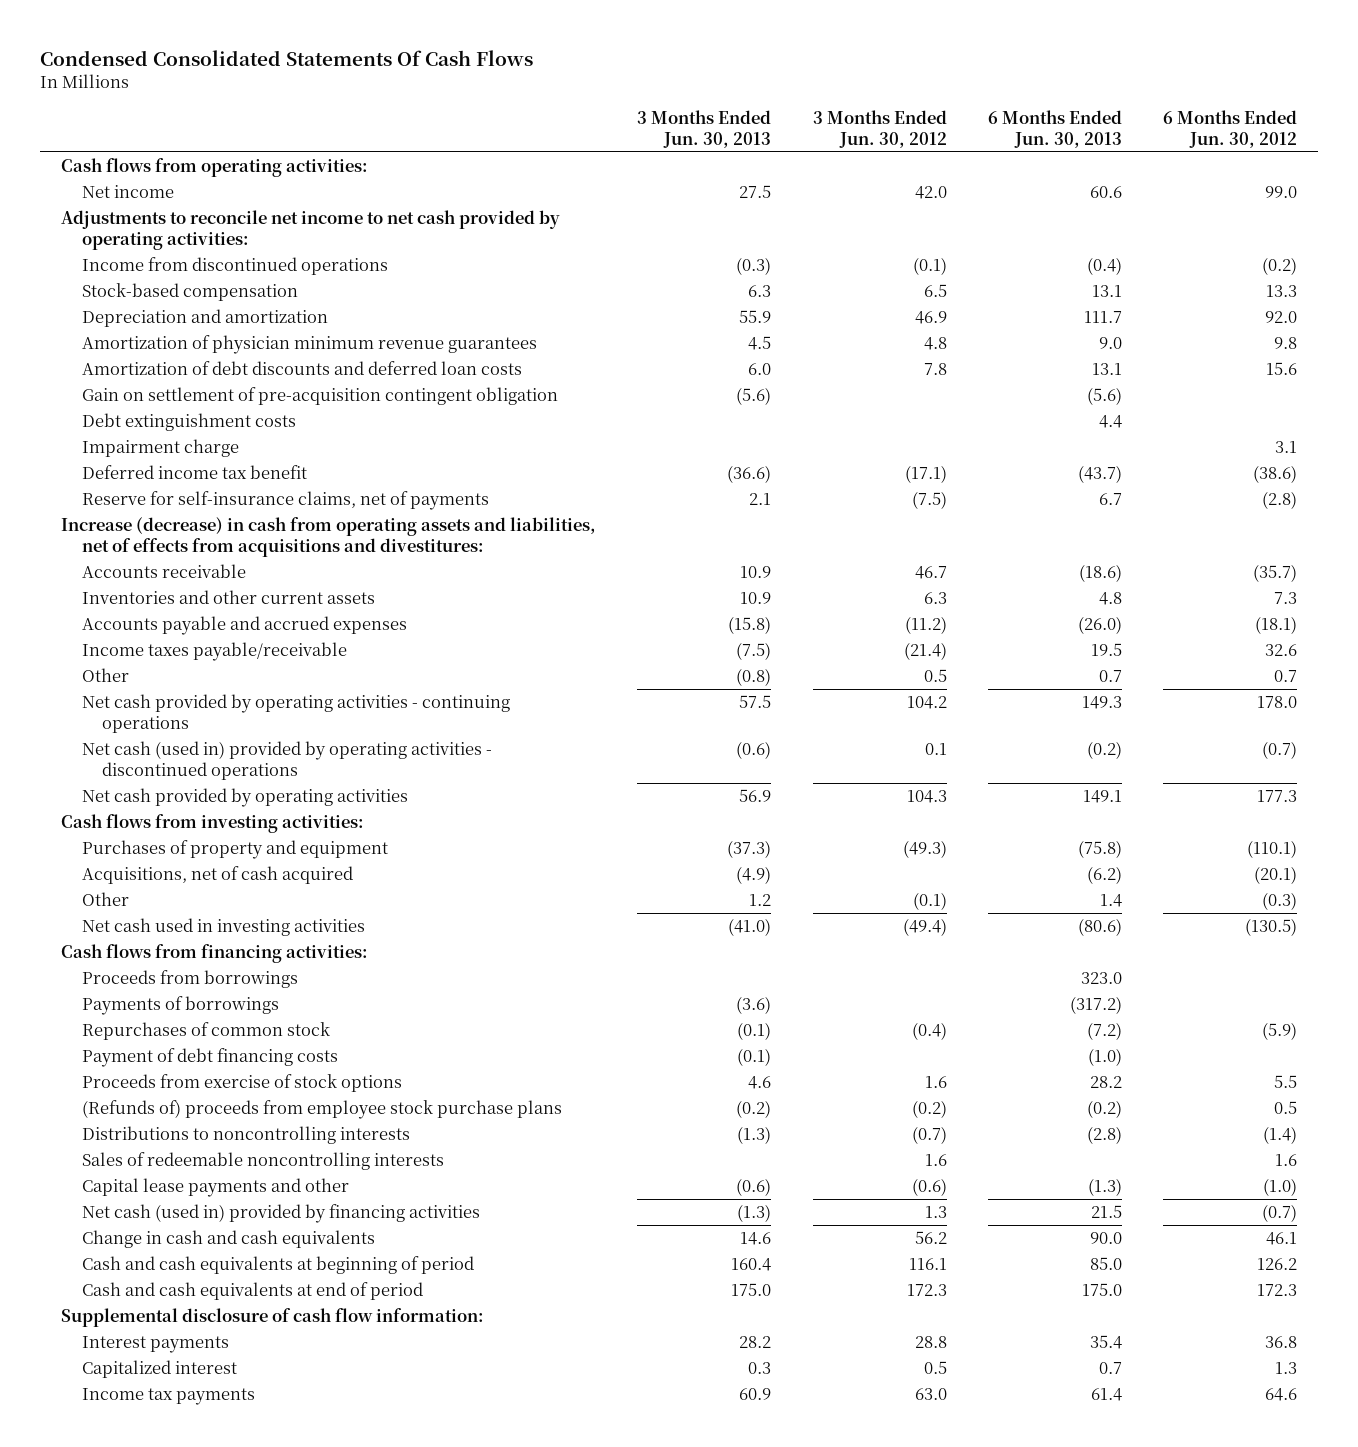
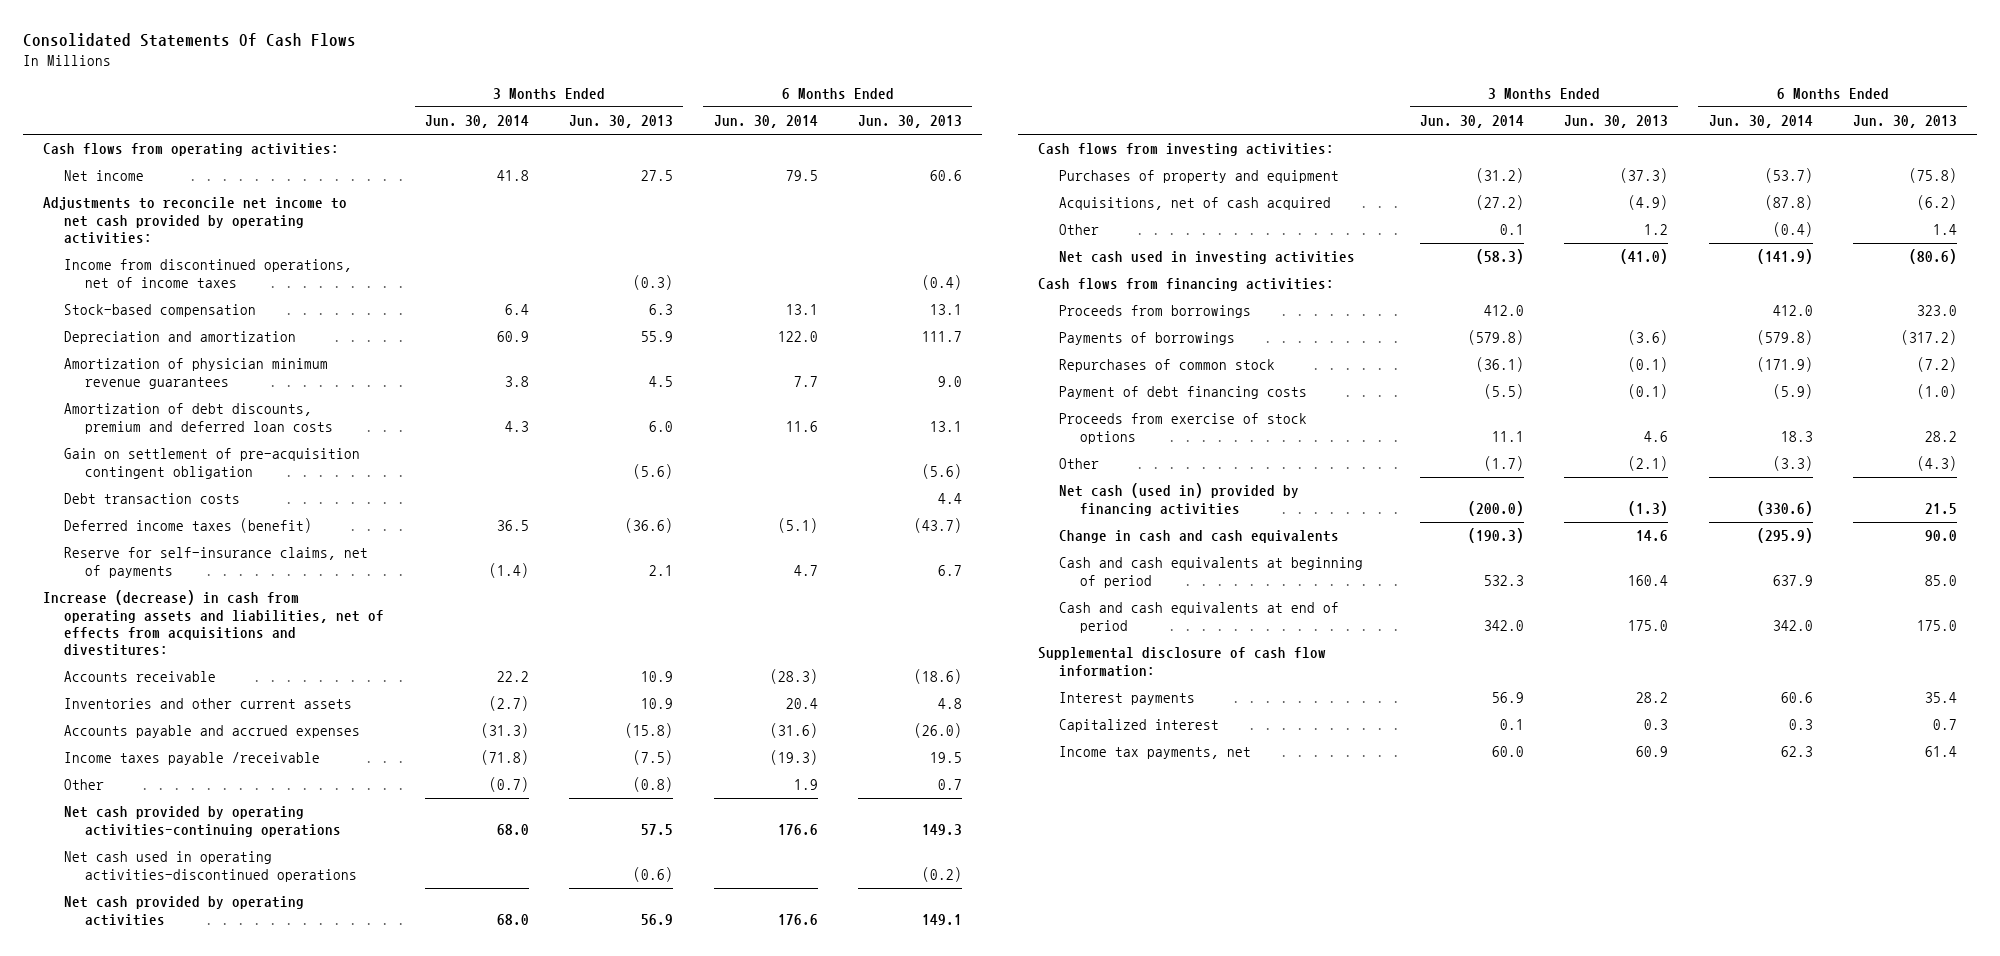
[40,50,534,67] Condensed Consolidated Statements Of Cash Flows -> [23,33,357,48] Consolidated Statements Of Cash Flows
[812,109,947,148] 3 Months Ended Jun. 30, 2012 -> none
[1163,109,1298,148] 6 Months Ended Jun. 30, 2012 -> none
none -> [424,114,529,128] Jun. 30, 2014
none -> [713,114,818,128] Jun. 30, 2014
[81,256,388,275] Income from discontinued operations -> [64,259,353,288] Income from discontinued operations, net of income taxes
[81,360,522,375] Amortization of debt discounts and deferred loan costs -> [64,403,334,434] Amortization of debt discounts, premium and deferred loan costs
[81,438,239,457] Impairment charge -> none
[81,412,296,431] Debt extinguishment costs -> [64,493,241,505] Debt transaction costs
[81,464,307,479] Deferred income tax benefit -> [64,518,313,534] Deferred income taxes (benefit)
[81,641,347,661] Income taxes payable/receivable -> [64,752,321,766] Income taxes payable /receivable
[81,693,510,733] Net cash provided by operating activities - continuing operations -> [64,806,342,837] Net cash provided by operating activities-continuing operations
[81,740,492,780] Net cash (used in) provided by operating activities - discontinued operations -> [64,851,358,882] Net cash used in operating activities-discontinued operations
[81,1099,562,1119] (Refunds of) proceeds from employee stock purchase plans -> none
[81,1125,410,1144] Distributions to noncontrolling interests -> none
[81,1151,444,1170] Sales of redeemable noncontrolling interests -> none
[81,1177,349,1197] Capital lease payments and other -> [1059,458,1100,470] Other
[736,1177,772,1196] (0.6) -> [1628,456,1669,472] (2.1)
[1087,1177,1122,1196] (1.3) -> [1916,456,1957,472] (4.3)
[81,1387,255,1405] Income tax payments -> [1059,746,1252,760] Income tax payments, net

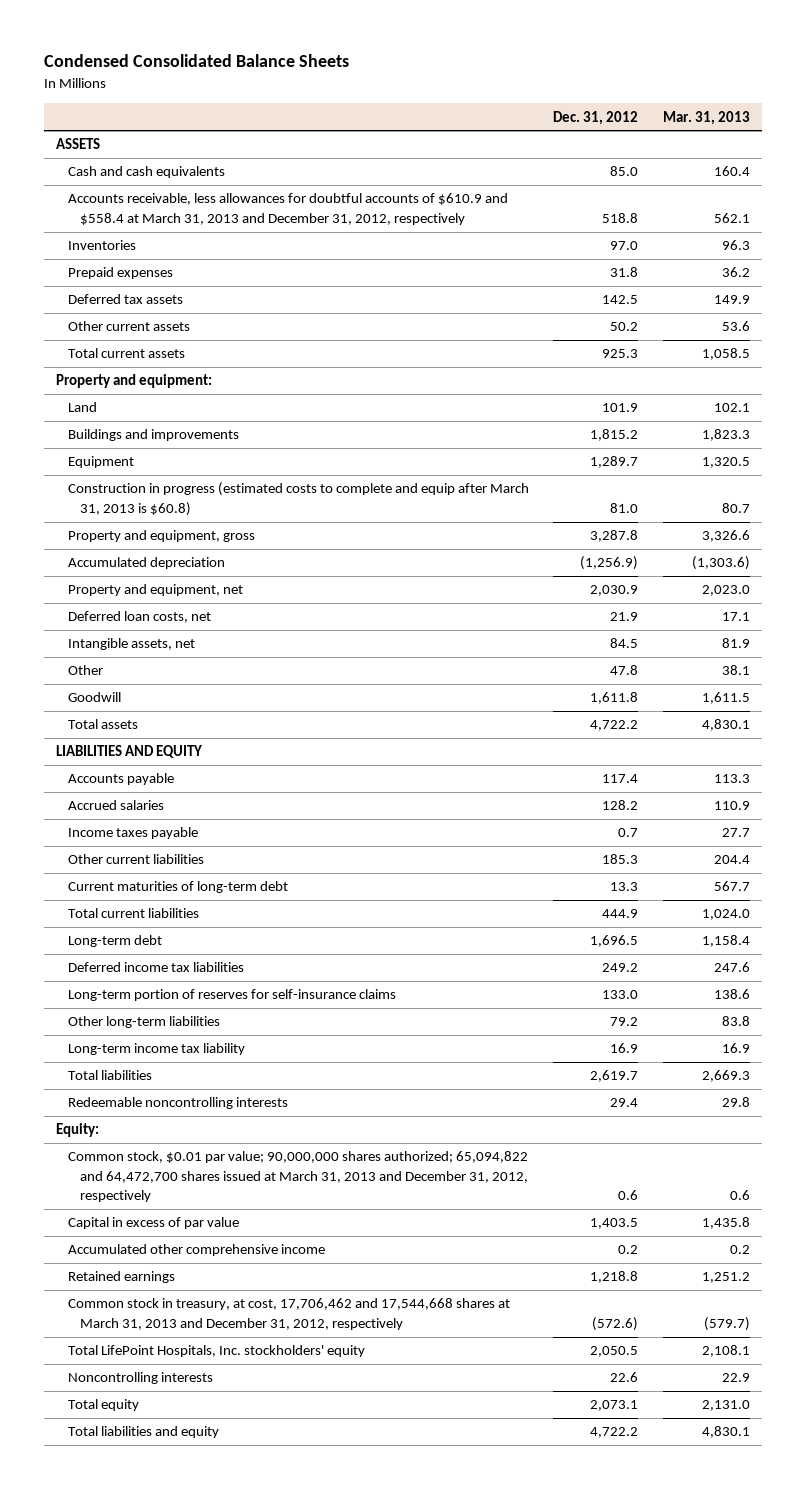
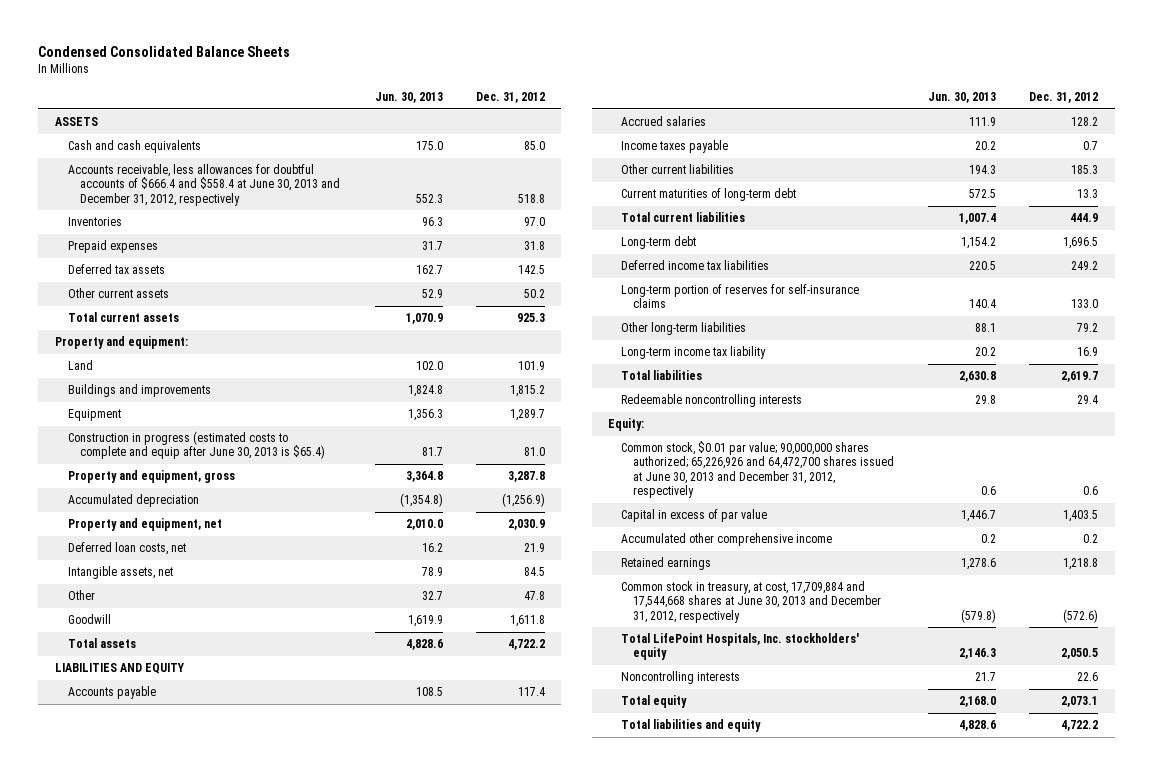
[663,110,751,125] Mar. 31, 2013 -> none
none -> [374,92,443,104] Jun. 30, 2013
[67,193,508,225] Accounts receivable, less allowances for doubtful accounts of $610.9 and $558.4 at March 31, 2013 and December 31, 2012, respectively -> [67,164,341,206] Accounts receivable, less allowances for doubtful accounts of $666.4 and $558.4 at June 30, 2013 and December 31, 2012, respectively
[67,482,529,516] Construction in progress (estimated costs to complete and equip after March 31, 2013 is $60.8) -> [67,431,326,460] Construction in progress (estimated costs to complete and equip after June 30, 2013 is $65.4)
[67,1151,528,1203] Common stock, $0.01 par value; 90,000,000 shares authorized; 65,094,822 and 64,472,700 shares issued at March 31, 2013 and December 31, 2012, respectively -> [620,441,895,499] Common stock, $0.01 par value; 90,000,000 shares authorized; 65,226,926 and 64,472,700 shares issued at June 30, 2013 and December 31, 2012, respectively
[67,1298,510,1330] Common stock in treasury, at cost, 17,706,462 and 17,544,668 shares at March 31, 2013 and December 31, 2012, respectively -> [620,581,882,623] Common stock in treasury, at cost, 17,709,884 and 17,544,668 shares at June 30, 2013 and December 31, 2012, respectively

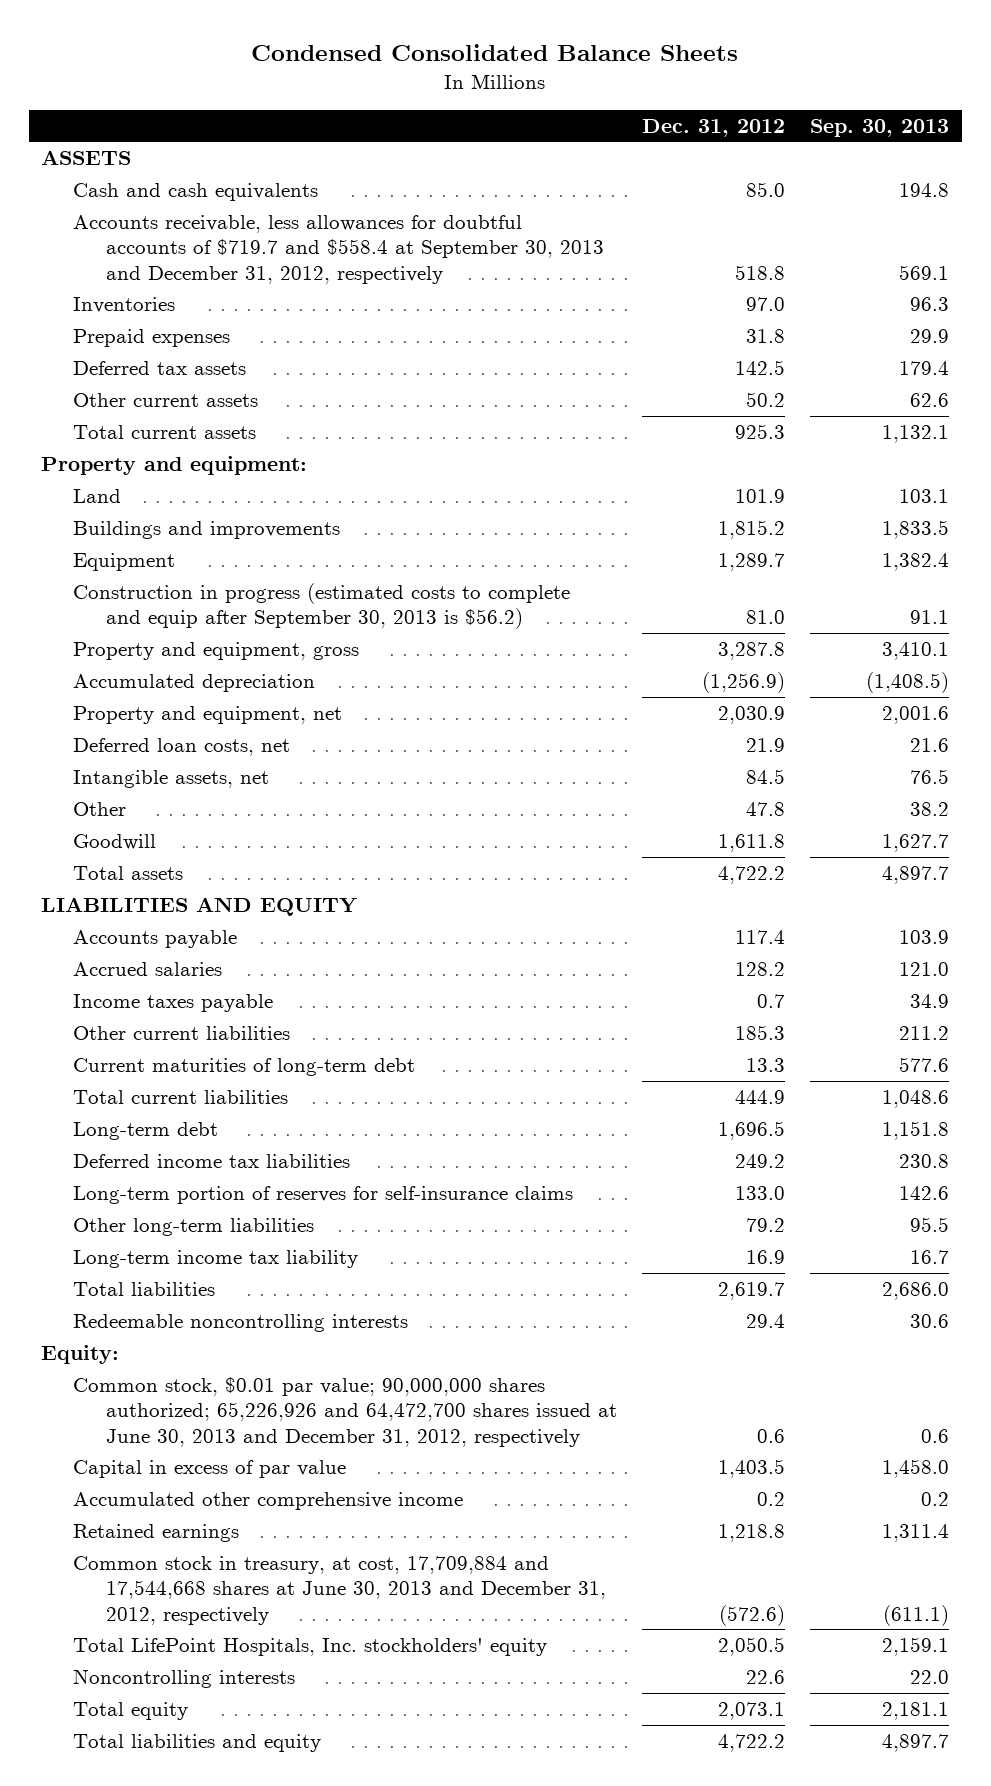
[374,92,443,104] Jun. 30, 2013 -> none
none -> [810,118,950,137] Sep. 30, 2013
[67,164,341,206] Accounts receivable, less allowances for doubtful accounts of $666.4 and $558.4 at June 30, 2013 and December 31, 2012, respectively -> [73,214,604,284] Accounts receivable, less allowances for doubtful accounts of $719.7 and $558.4 at September 30, 2013 and December 31, 2012, respectively
[67,431,326,460] Construction in progress (estimated costs to complete and equip after June 30, 2013 is $65.4) -> [73,582,571,630] Construction in progress (estimated costs to complete and equip after September 30, 2013 is $56.2)

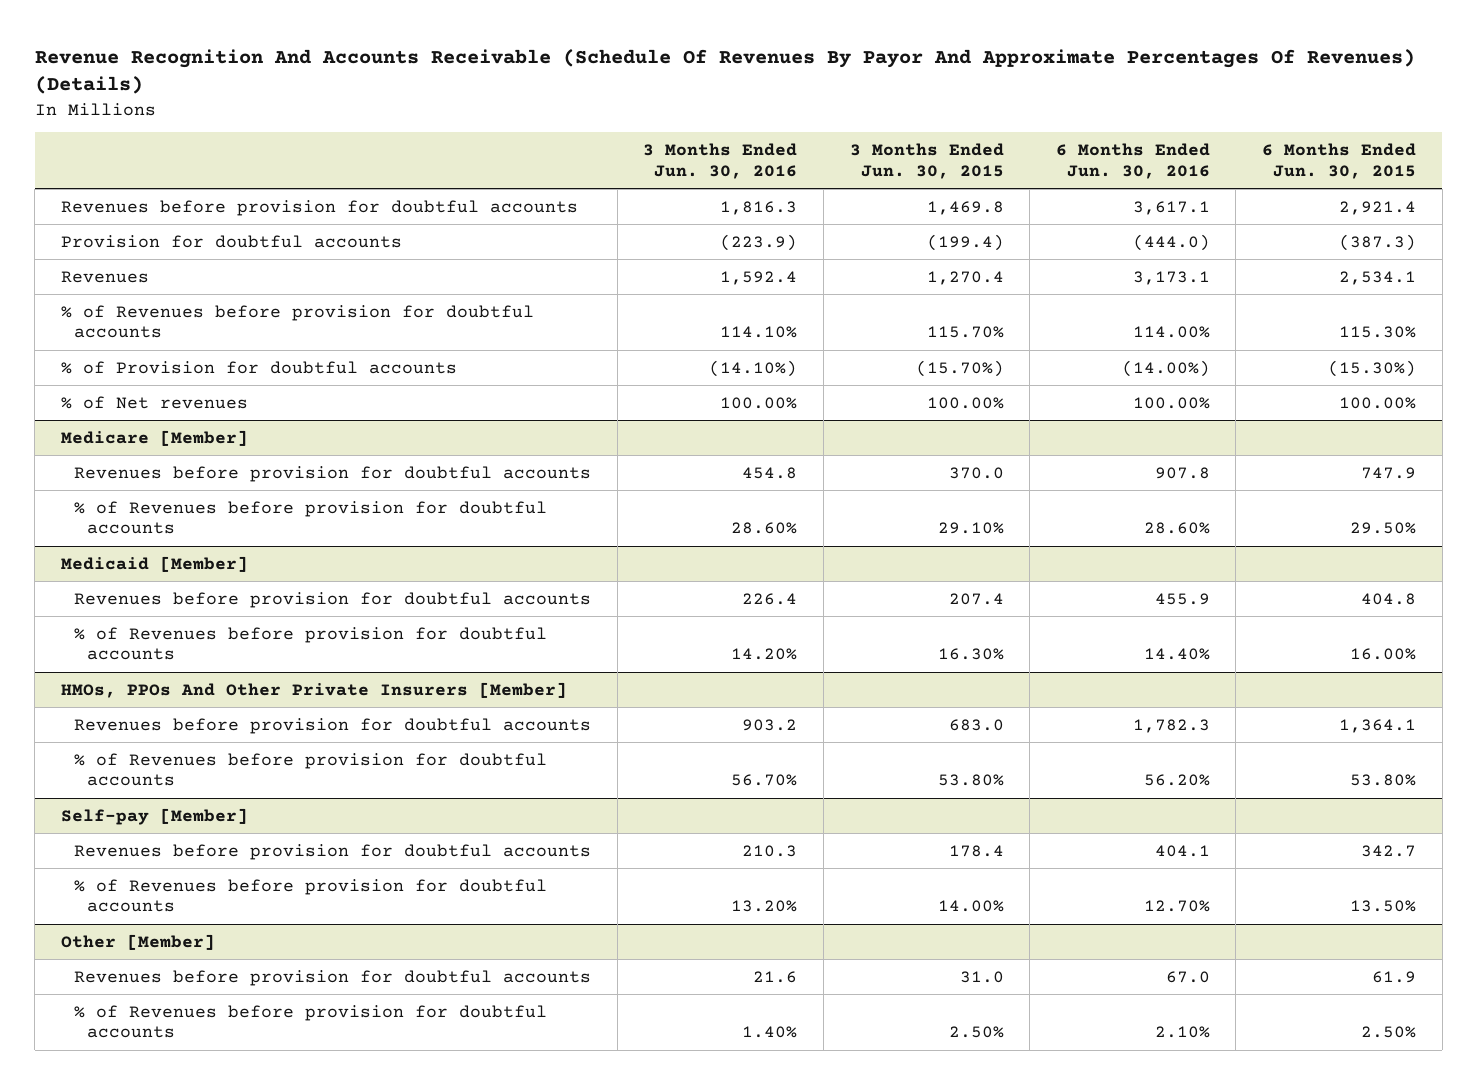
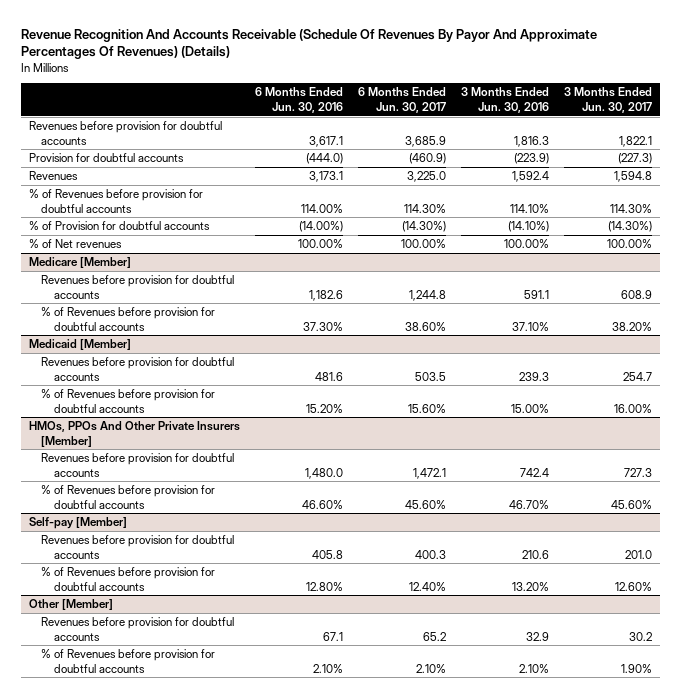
[849,143,1004,179] 3 Months Ended Jun. 30, 2015 -> none
[1262,143,1417,179] 6 Months Ended Jun. 30, 2015 -> none
none -> [357,87,446,114] 6 Months Ended Jun. 30, 2017
none -> [564,87,653,114] 3 Months Ended Jun. 30, 2017
[742,466,798,479] 454.8 -> [524,289,550,299] 591.1
[1154,466,1210,479] 907.8 -> [308,289,343,301] 1,182.6
[731,522,798,535] 28.60% -> [512,321,550,331] 37.10%
[1143,522,1210,535] 28.60% -> [302,321,343,331] 37.30%
[742,592,798,605] 226.4 -> [519,371,550,381] 239.3
[1154,592,1210,605] 455.9 -> [314,371,343,381] 481.6
[731,648,798,661] 14.20% -> [511,403,550,413] 15.00%
[1143,648,1210,661] 14.40% -> [305,403,343,413] 15.20%
[742,718,798,731] 903.2 -> [520,467,550,477] 742.4
[1132,718,1210,733] 1,782.3 -> [304,467,343,479] 1,480.0
[731,774,798,787] 56.70% -> [509,499,550,509] 46.70%
[1143,774,1210,787] 56.20% -> [301,499,343,509] 46.60%
[742,844,798,857] 210.3 -> [522,549,550,559] 210.6
[1154,844,1210,857] 404.1 -> [311,549,343,559] 405.8
[1143,900,1210,913] 12.70% -> [305,581,343,591] 12.80%
[753,970,798,983] 21.6 -> [526,631,550,641] 32.9
[1165,970,1210,983] 67.0 -> [322,631,343,641] 67.1
[742,1026,798,1039] 1.40% -> [519,663,550,673] 2.10%

